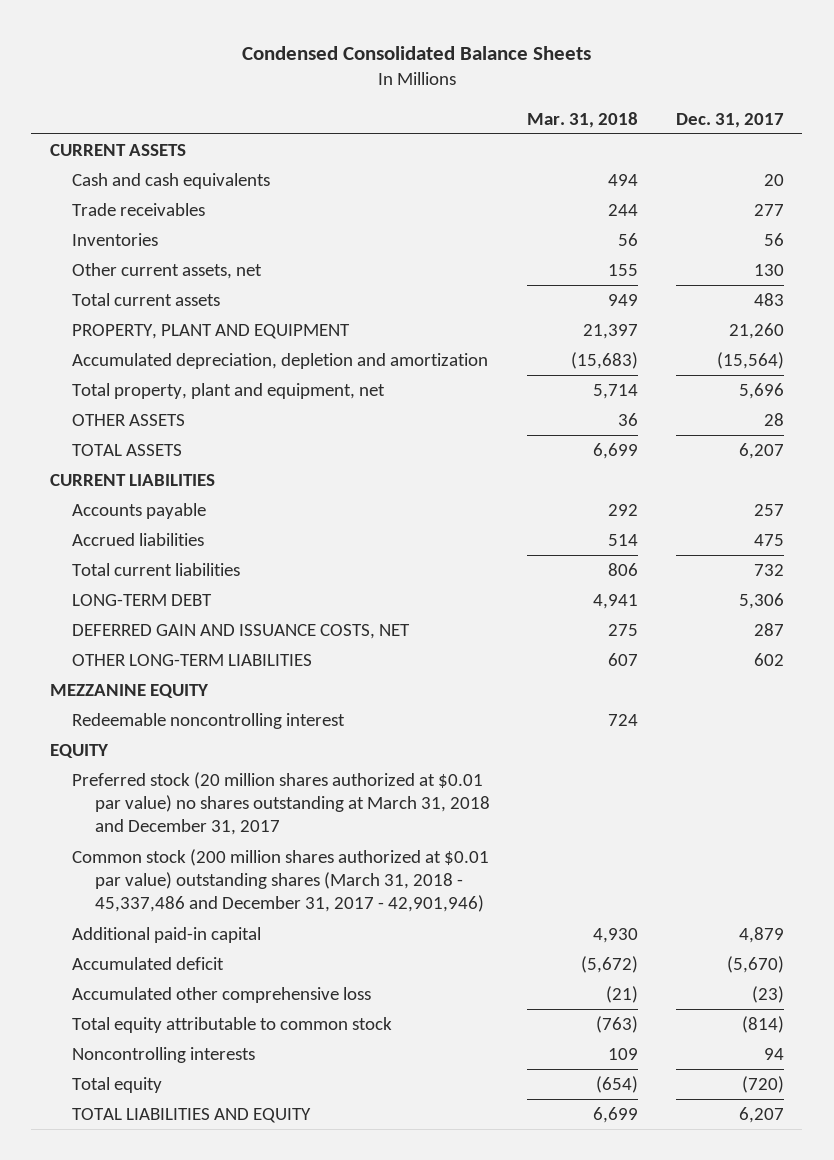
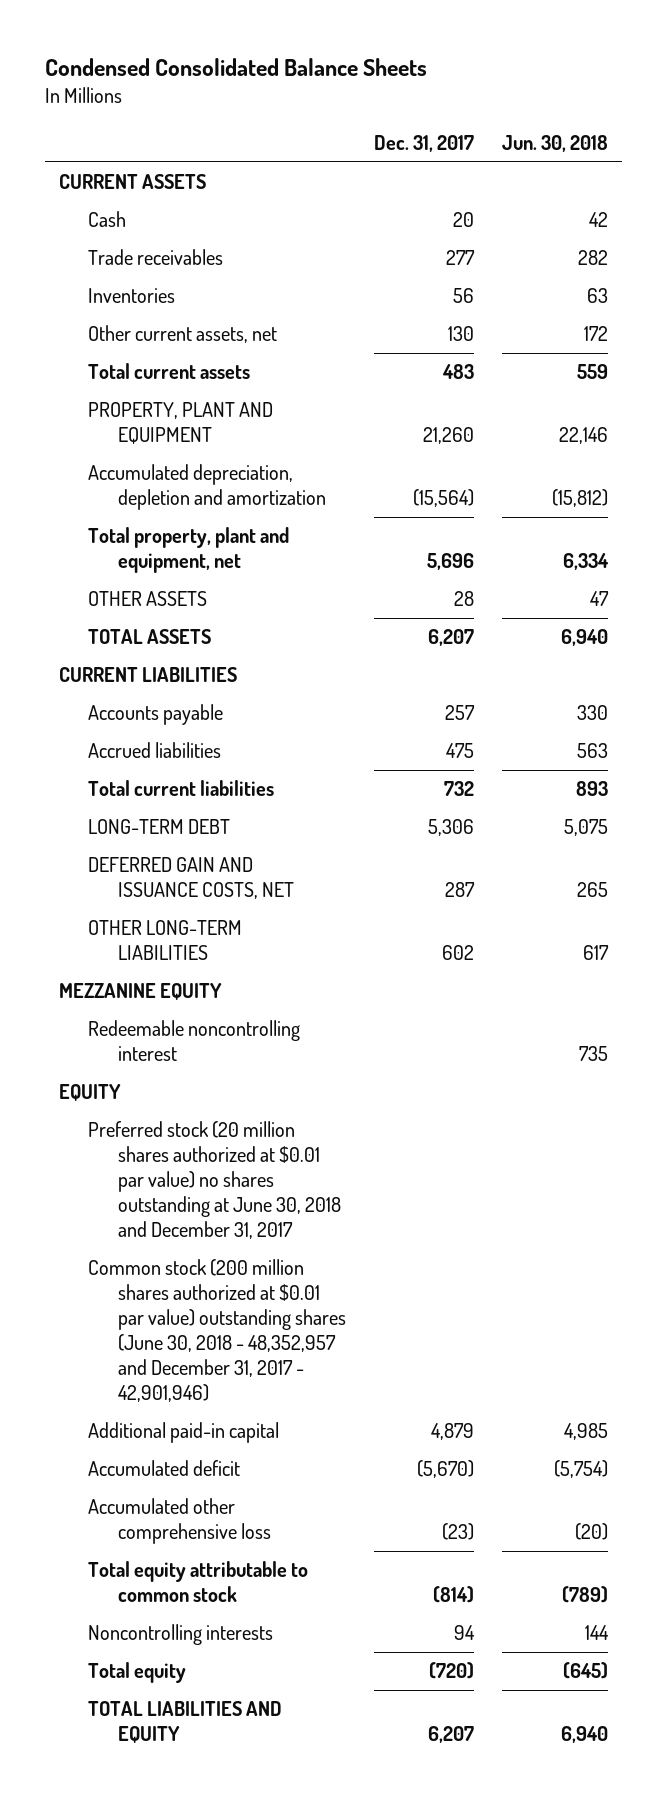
[527,111,639,128] Mar. 31, 2018 -> none
none -> [502,134,609,152] Jun. 30, 2018
[72,173,271,190] Cash and cash equivalents -> none
none -> [88,211,127,228] Cash
[72,772,490,836] Preferred stock (20 million shares authorized at $0.01 par value) no shares outstanding at March 31, 2018 and December 31, 2017 -> [88,1121,341,1240] Preferred stock (20 million shares authorized at $0.01 par value) no shares outstanding at June 30, 2018 and December 31, 2017
[72,849,490,913] Common stock (200 million shares authorized at $0.01 par value) outstanding shares (March 31, 2018 - 45,337,486 and December 31, 2017 - 42,901,946) -> [88,1259,346,1403] Common stock (200 million shares authorized at $0.01 par value) outstanding shares (June 30, 2018 - 48,352,957 and December 31, 2017 - 42,901,946)

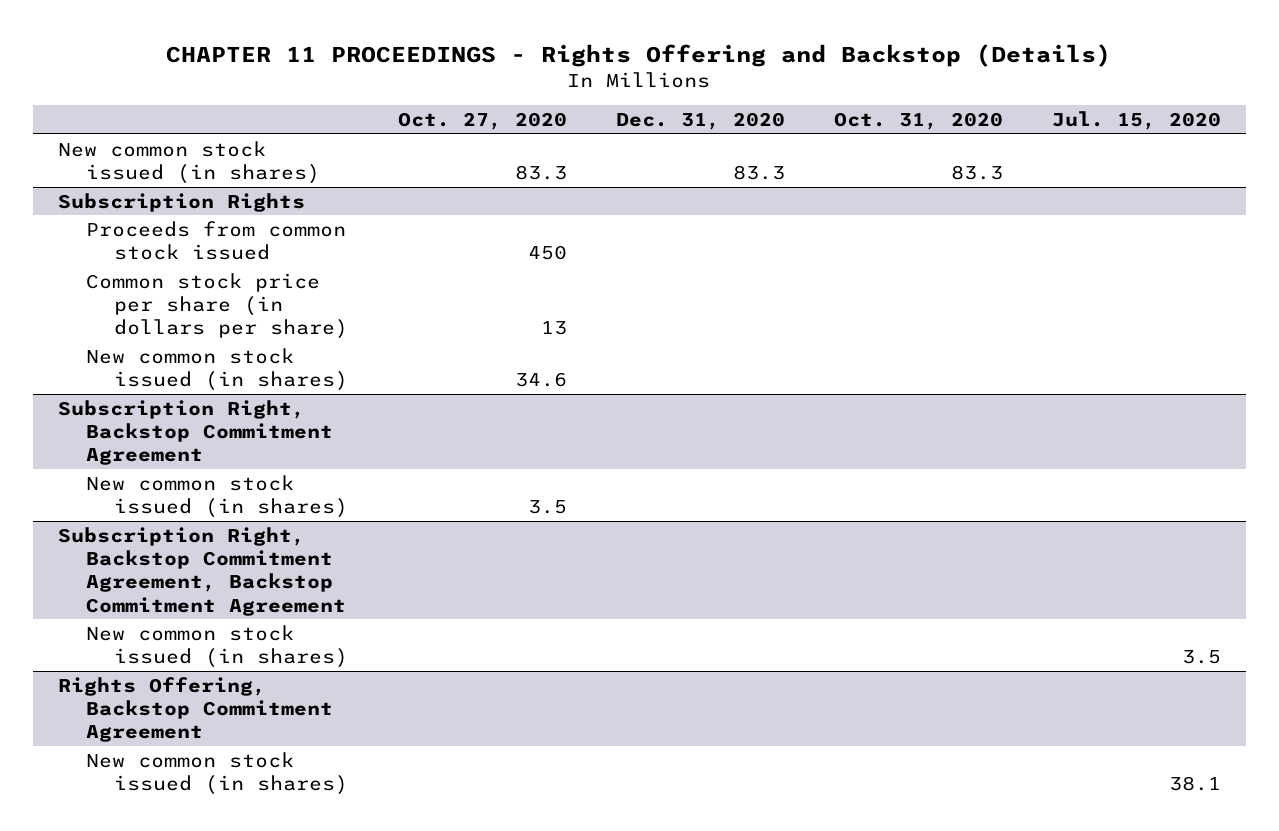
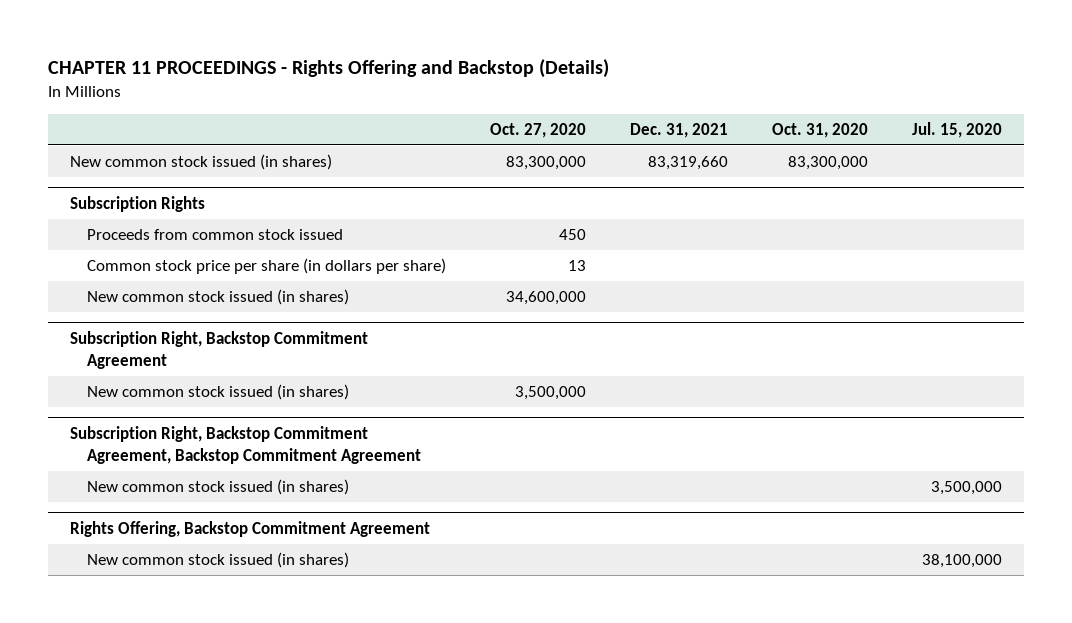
[615,112,785,131] Dec. 31, 2020 -> none
none -> [630,122,729,138] Dec. 31, 2021
[514,164,567,180] 83.3 -> [506,155,587,170] 83,300,000
[950,164,1003,180] 83.3 -> [788,155,869,170] 83,300,000
[514,371,567,387] 34.6 -> [506,290,587,305] 34,600,000
[527,499,567,514] 3.5 -> [515,385,587,400] 3,500,000
[1182,649,1222,664] 3.5 -> [930,480,1002,495] 3,500,000
[1169,775,1222,791] 38.1 -> [921,553,1002,568] 38,100,000

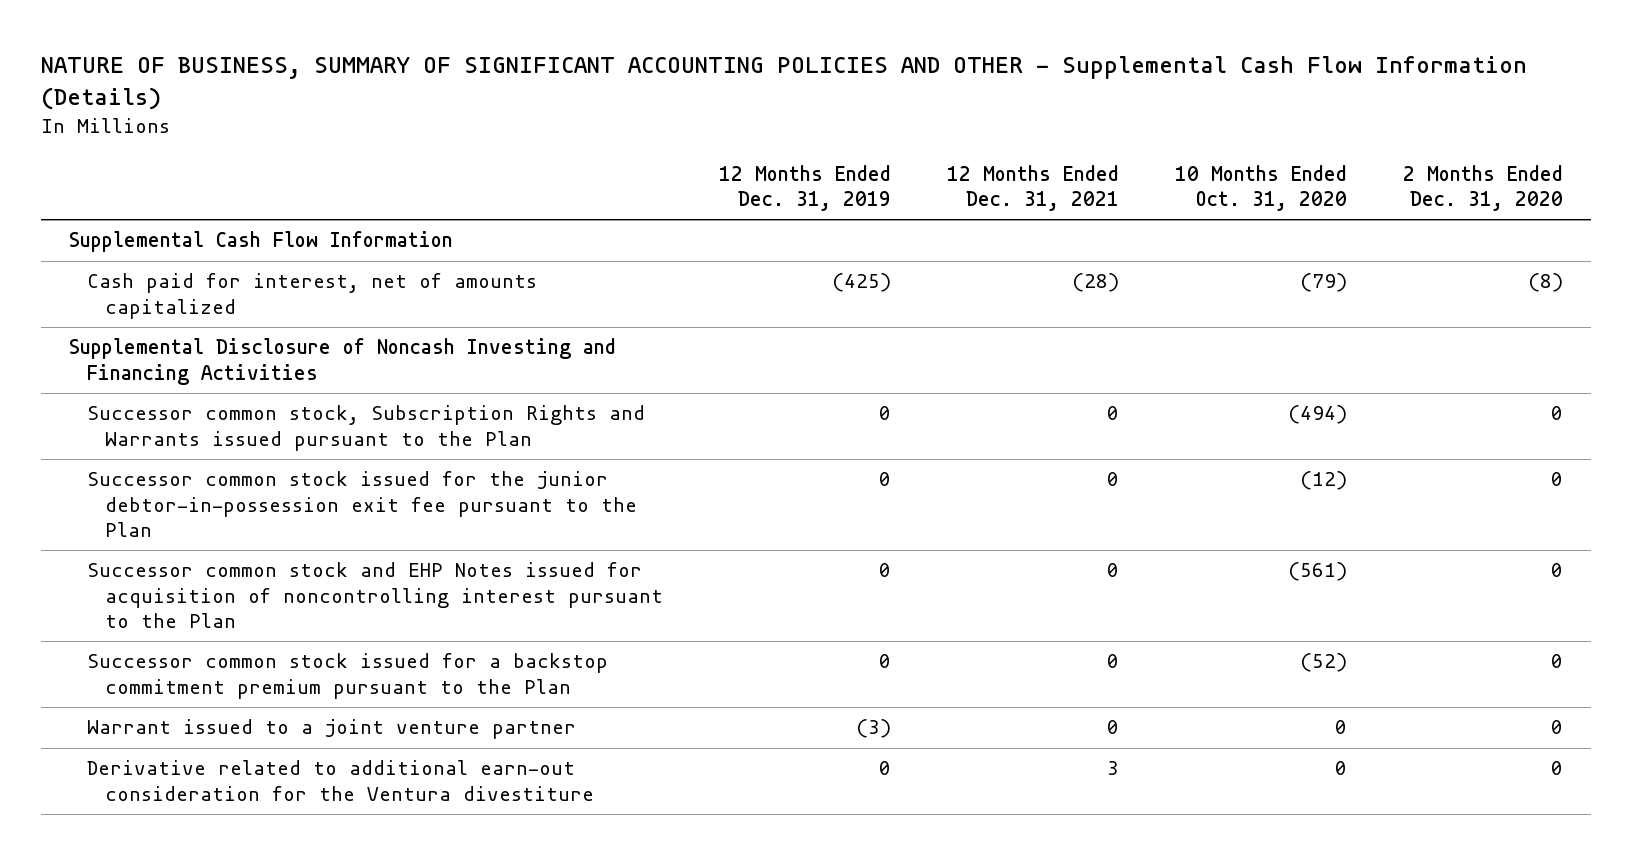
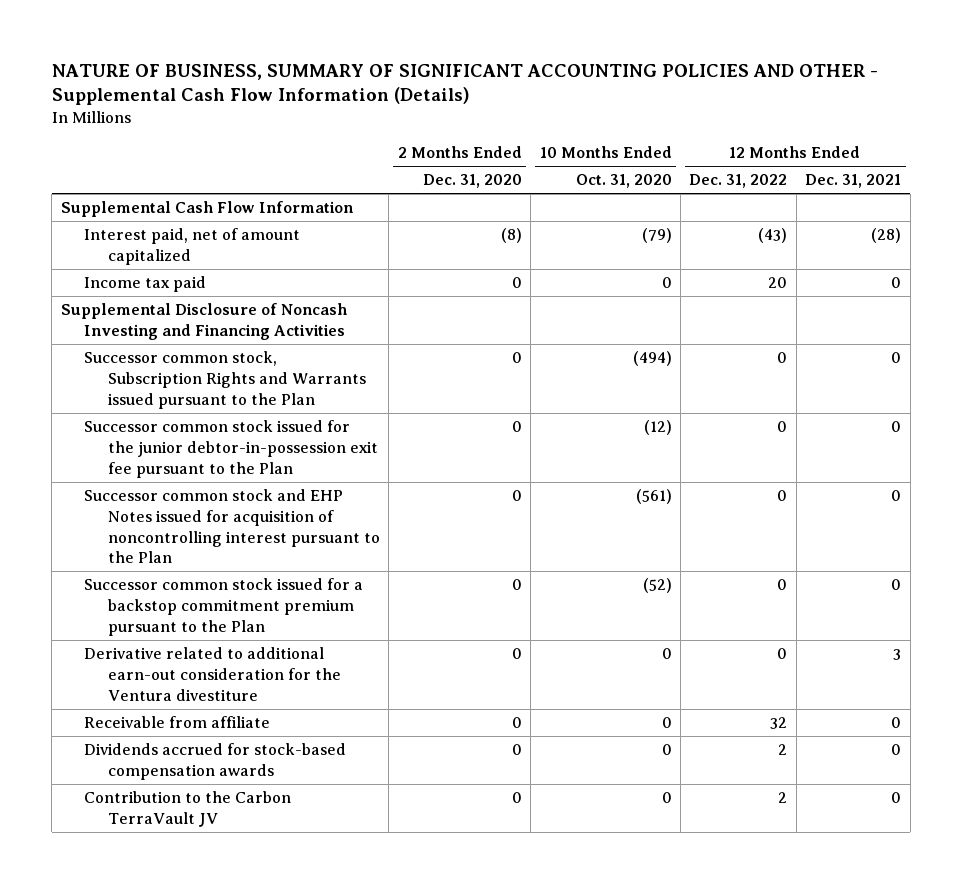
[718,164,891,212] 12 Months Ended Dec. 31, 2019 -> none
none -> [689,174,788,189] Dec. 31, 2022
[87,273,538,319] Cash paid for interest, net of amounts capitalized -> [84,228,301,265] Interest paid, net of amount capitalized
none -> [84,276,207,293] Income tax paid
[87,719,577,740] Warrant issued to a joint venture partner -> none
none -> [84,716,271,729] Receivable from affiliate
none -> [84,743,347,780] Dividends accrued for stock-based compensation awards
none -> [84,791,292,827] Contribution to the Carbon TerraVault JV

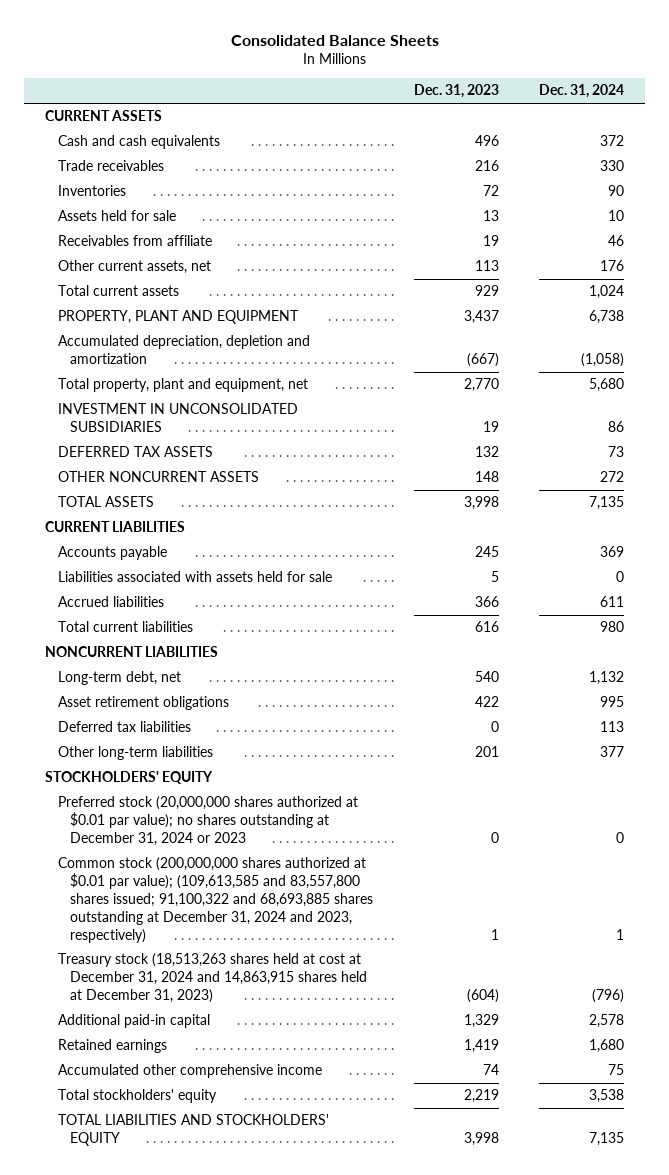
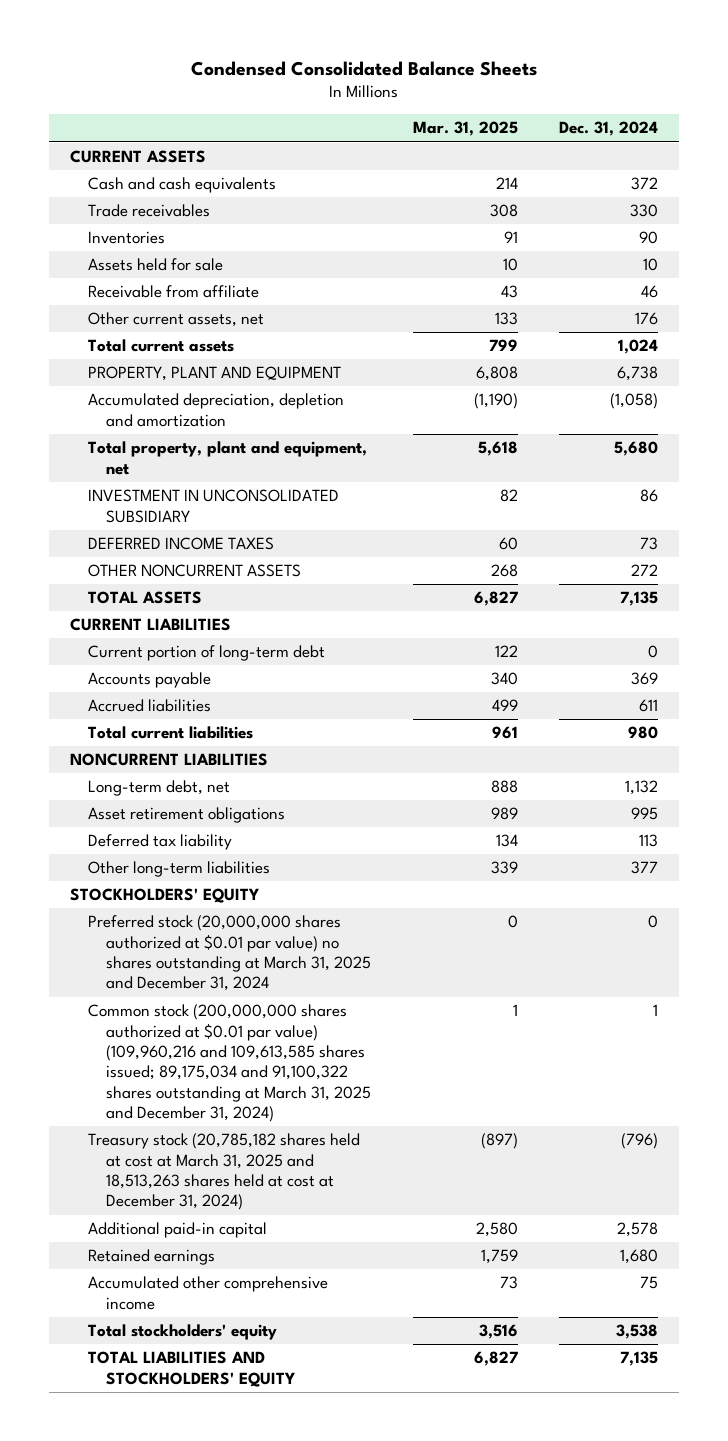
[230,34,439,46] Consolidated Balance Sheets -> [190,60,537,76] Condensed Consolidated Balance Sheets
[413,84,499,99] Dec. 31, 2023 -> none
none -> [412,121,518,137] Mar. 31, 2025
[57,235,212,247] Receivables from affiliate -> [87,285,259,299] Receivable from affiliate
[57,403,298,433] INVESTMENT IN UNCONSOLIDATED SUBSIDIARIES -> [87,489,339,523] INVESTMENT IN UNCONSOLIDATED SUBSIDIARY
[57,446,213,458] DEFERRED TAX ASSETS -> [87,537,274,551] DEFERRED INCOME TAXES
none -> [87,645,325,662] Current portion of long-term debt
[57,571,332,583] Liabilities associated with assets held for sale -> none
[57,721,191,733] Deferred tax liabilities -> [87,834,232,851] Deferred tax liability
[57,796,358,847] Preferred stock (20,000,000 shares authorized at $0.01 par value); no shares outstanding at December 31, 2024 or 2023 -> [87,915,372,992] Preferred stock (20,000,000 shares authorized at $0.01 par value) no shares outstanding at March 31, 2025 and December 31, 2024
[57,857,374,943] Common stock (200,000,000 shares authorized at $0.01 par value); (109,613,585 and 83,557,800 shares issued; 91,100,322 and 68,693,885 shares outstanding at December 31, 2024 and 2023, respectively) -> [87,1004,372,1123] Common stock (200,000,000 shares authorized at $0.01 par value) (109,960,216 and 109,613,585 shares issued; 89,175,034 and 91,100,322 shares outstanding at March 31, 2025 and December 31, 2024)
[57,953,368,1004] Treasury stock (18,513,263 shares held at cost at December 31, 2024 and 14,863,915 shares held at December 31, 2023) -> [87,1133,360,1211] Treasury stock (20,785,182 shares held at cost at March 31, 2025 and 18,513,263 shares held at cost at December 31, 2024)

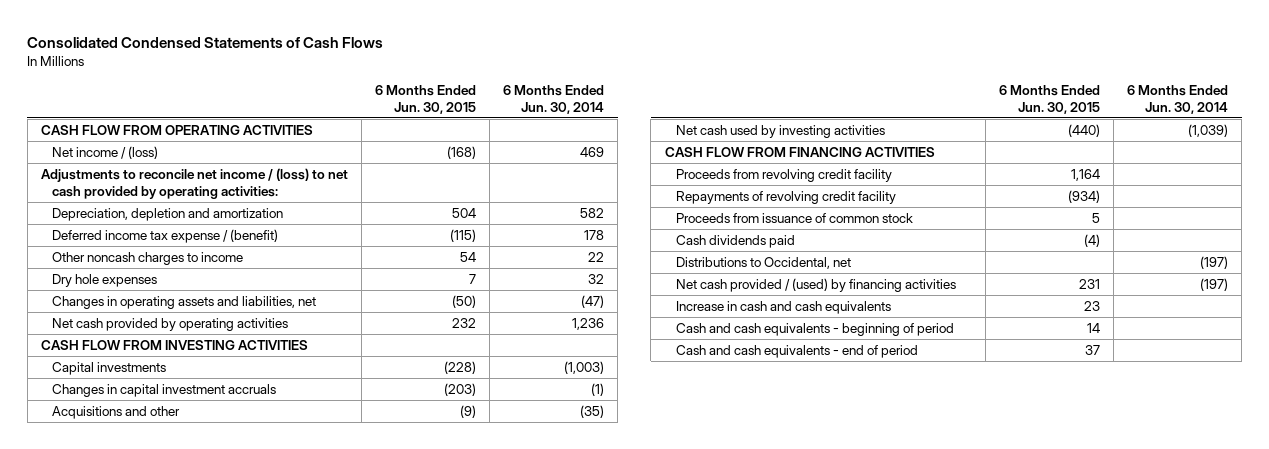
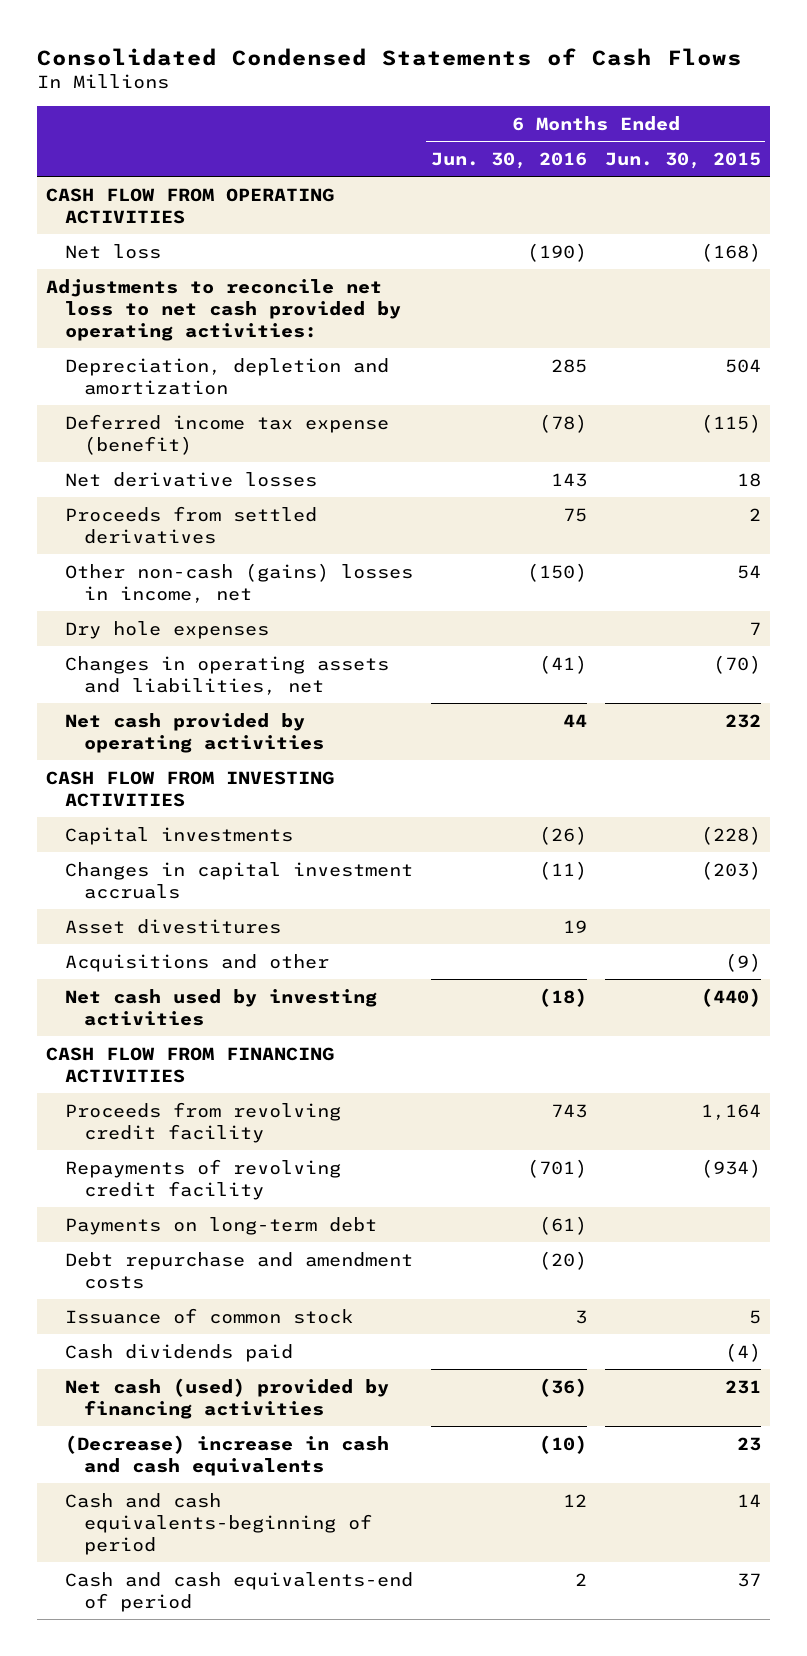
[503,84,605,114] 6 Months Ended Jun. 30, 2014 -> none
none -> [430,151,587,169] Jun. 30, 2016
[52,145,159,159] Net income / (loss) -> [64,243,161,259] Net loss
[40,167,348,199] Adjustments to reconcile net income / (loss) to net cash provided by operating activities: -> [46,278,401,341] Adjustments to reconcile net loss to net cash provided by operating activities:
[52,251,244,265] Other noncash charges to income -> none
[52,228,279,243] Deferred income tax expense / (benefit) -> [64,413,389,455] Deferred income tax expense (benefit)
none -> [64,471,317,487] Net derivative losses
none -> [64,505,317,544] Proceeds from settled derivatives
none -> [64,562,413,603] Other non-cash (gains) losses in income, net
[452,294,477,308] (50) -> [712,654,761,674] (70)
none -> [64,918,281,934] Asset divestitures
none -> [64,1216,377,1235] Payments on long-term debt
none -> [64,1251,413,1289] Debt repurchase and amendment costs
[676,212,914,223] Proceeds from issuance of common stock -> [64,1307,353,1324] Issuance of common stock
[676,256,852,269] Distributions to Occidental, net -> none
[676,277,957,292] Net cash provided / (used) by financing activities -> [64,1377,389,1419] Net cash (used) provided by financing activities
[676,300,892,314] Increase in cash and cash equivalents -> [64,1434,389,1476] (Decrease) increase in cash and cash equivalents
[676,322,955,336] Cash and cash equivalents - beginning of period -> [64,1492,372,1555] Cash and cash equivalents-beginning of period
[676,344,919,358] Cash and cash equivalents - end of period -> [64,1571,413,1612] Cash and cash equivalents-end of period

